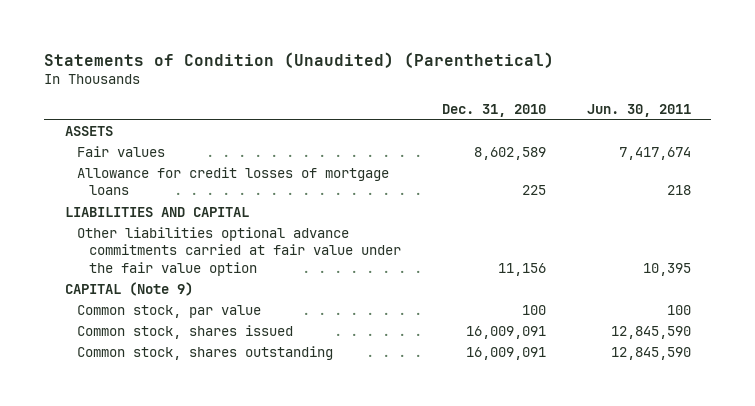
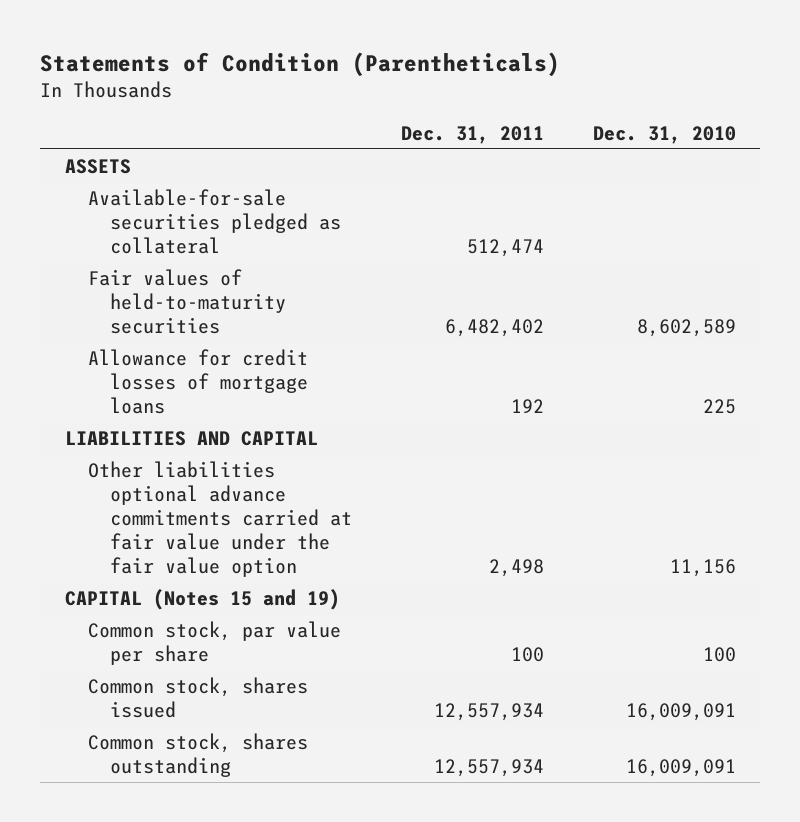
[44,51,555,68] Statements of Condition (Unaudited) (Parenthetical) -> [40,51,561,77] Statements of Condition (Parentheticals)
[586,103,691,117] Jun. 30, 2011 -> none
none -> [400,125,544,144] Dec. 31, 2011
none -> [87,188,342,255] Available-for-sale securities pledged as collateral
[76,145,165,157] Fair values -> [87,268,287,335] Fair values of held-to-maturity securities
[64,281,193,296] CAPITAL (Note 9) -> [64,588,340,610] CAPITAL (Notes 15 and 19)
[76,304,261,318] Common stock, par value -> [87,620,341,665] Common stock, par value per share

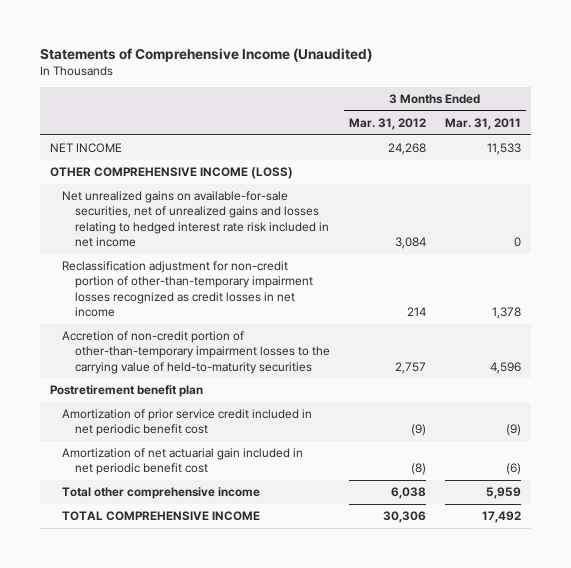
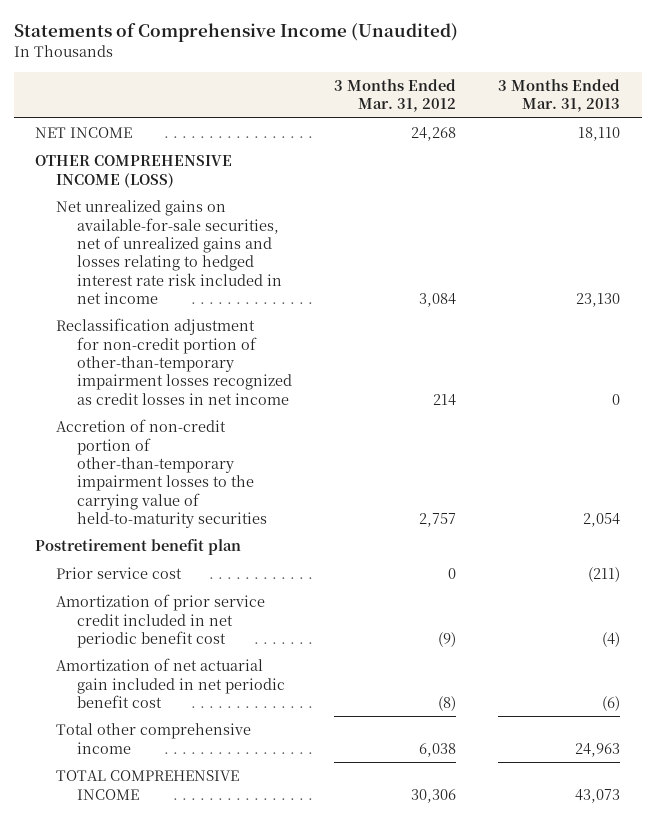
[445,118,522,131] Mar. 31, 2011 -> none
none -> [498,78,621,113] 3 Months Ended Mar. 31, 2013
none -> [56,567,183,580] Prior service cost

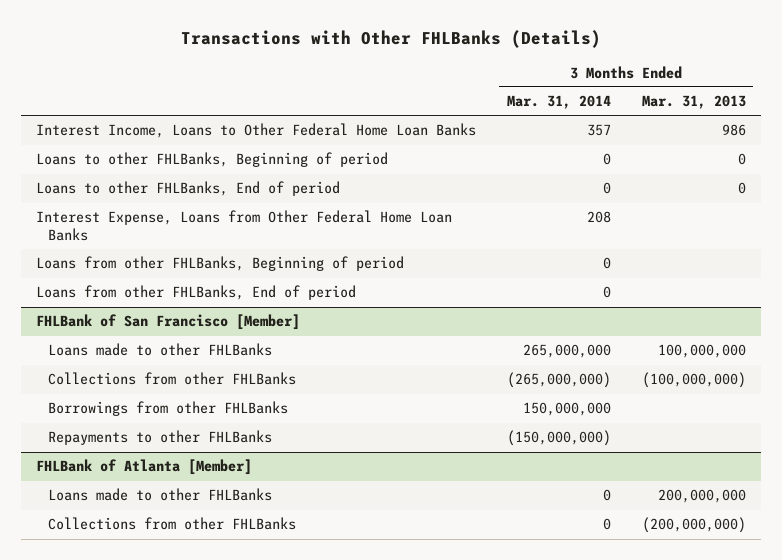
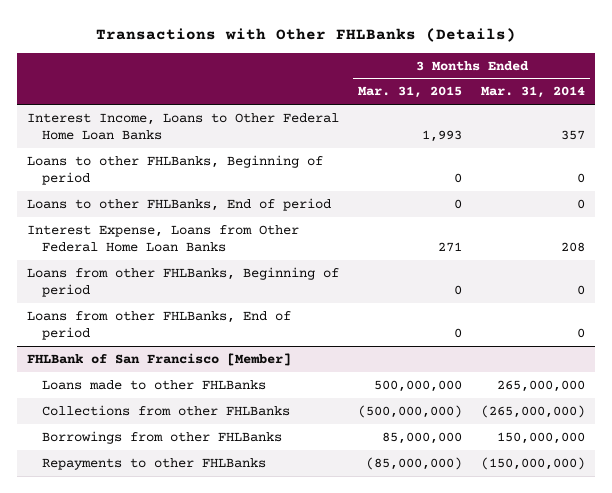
[641,95,746,110] Mar. 31, 2013 -> none
none -> [358,86,463,99] Mar. 31, 2015
[36,459,253,476] FHLBank of Atlanta [Member] -> none
[48,488,273,502] Loans made to other FHLBanks -> none
[48,517,297,531] Collections from other FHLBanks -> none

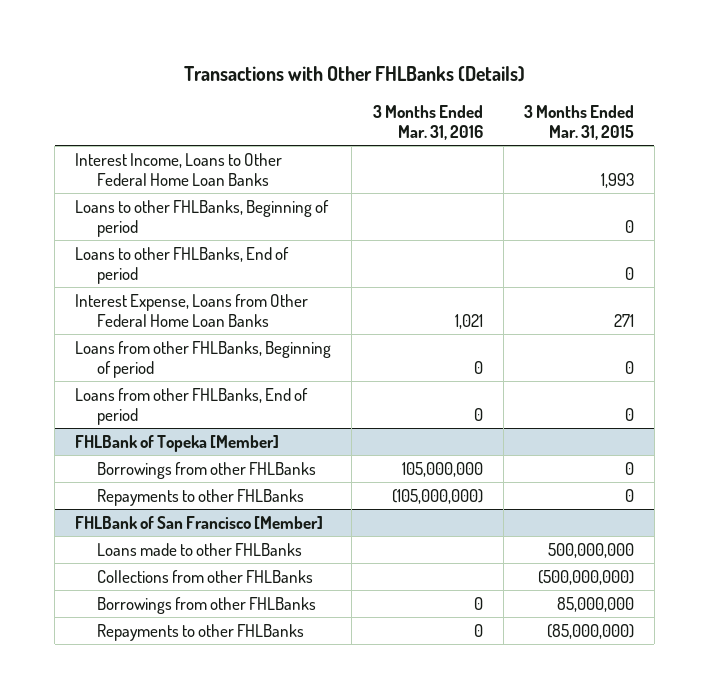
[481,86,586,99] Mar. 31, 2014 -> none
none -> [372,104,483,141] 3 Months Ended Mar. 31, 2016
none -> [75,434,280,452] FHLBank of Topeka [Member]
none -> [97,461,317,479] Borrowings from other FHLBanks
none -> [97,488,305,506] Repayments to other FHLBanks

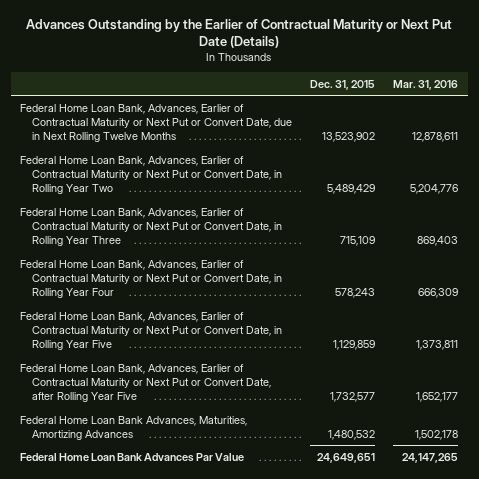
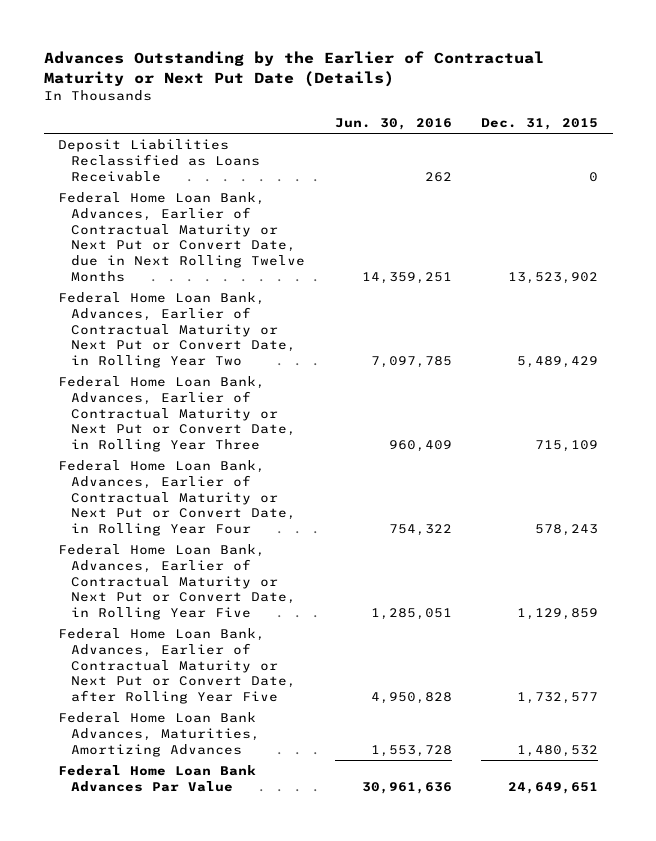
[393,79,459,90] Mar. 31, 2016 -> none
none -> [334,118,452,131] Jun. 30, 2016
none -> [58,139,260,182] Deposit Liabilities Reclassified as Loans Receivable

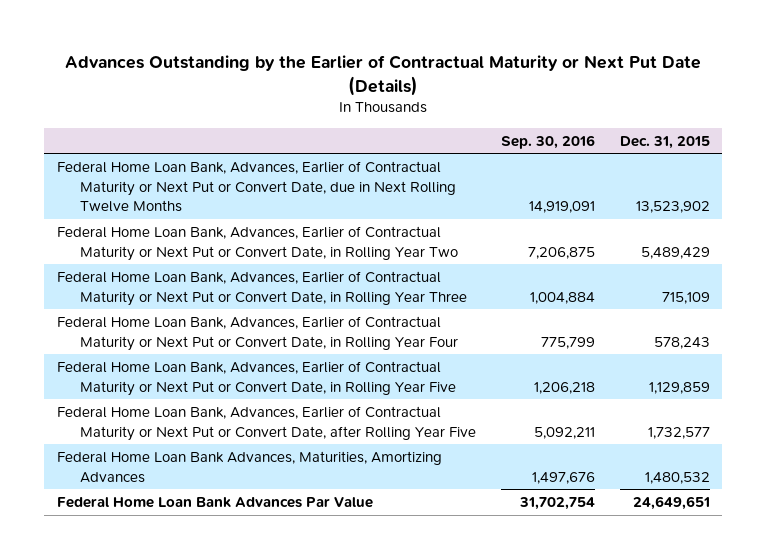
[334,118,452,131] Jun. 30, 2016 -> none
none -> [501,134,596,149] Sep. 30, 2016
[58,139,260,182] Deposit Liabilities Reclassified as Loans Receivable -> none

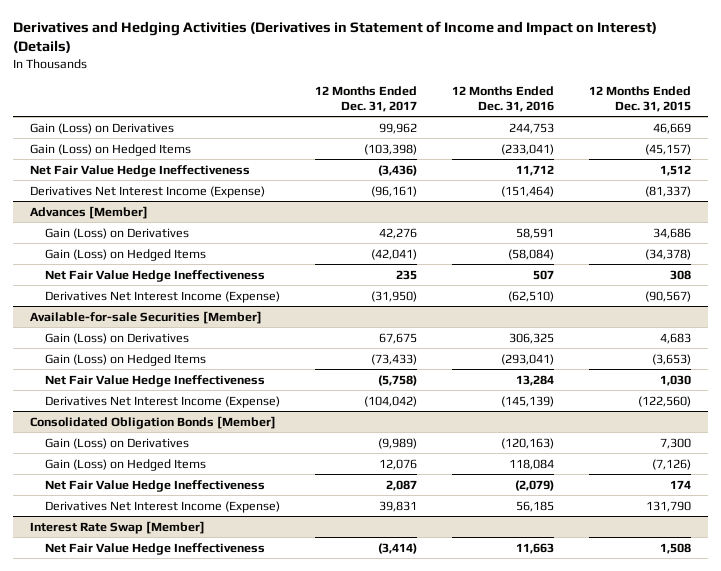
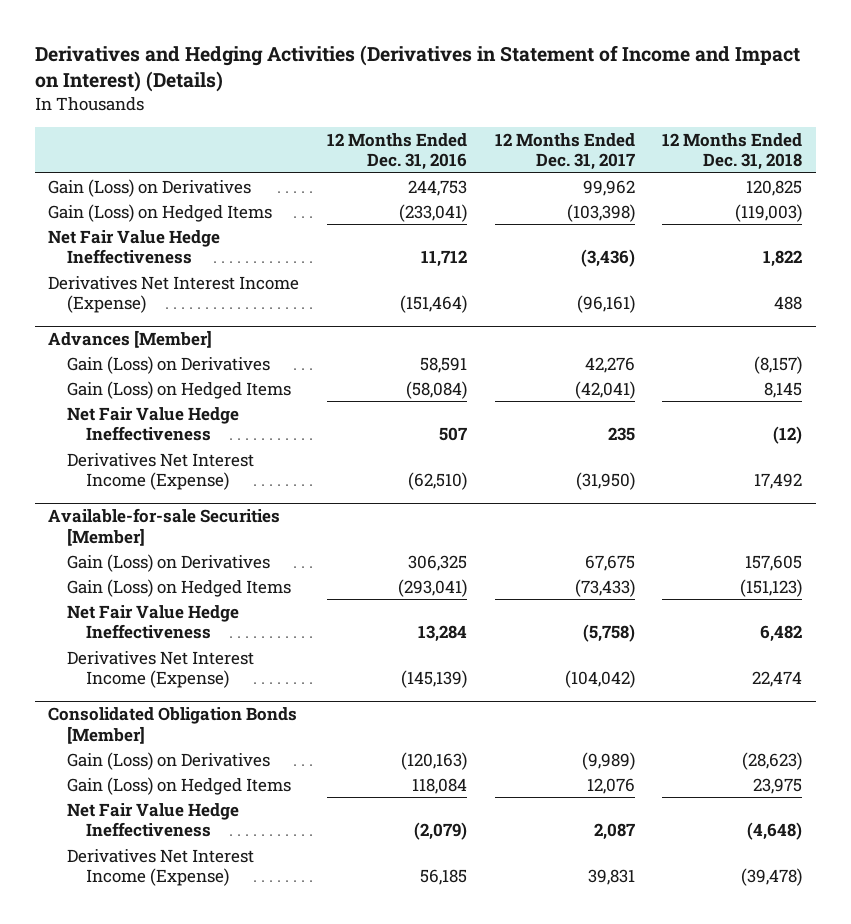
[588,85,691,112] 12 Months Ended Dec. 31, 2015 -> none
none -> [662,132,803,171] 12 Months Ended Dec. 31, 2018
[30,520,206,534] Interest Rate Swap [Member] -> none
[45,542,266,555] Net Fair Value Hedge Ineffectiveness -> none

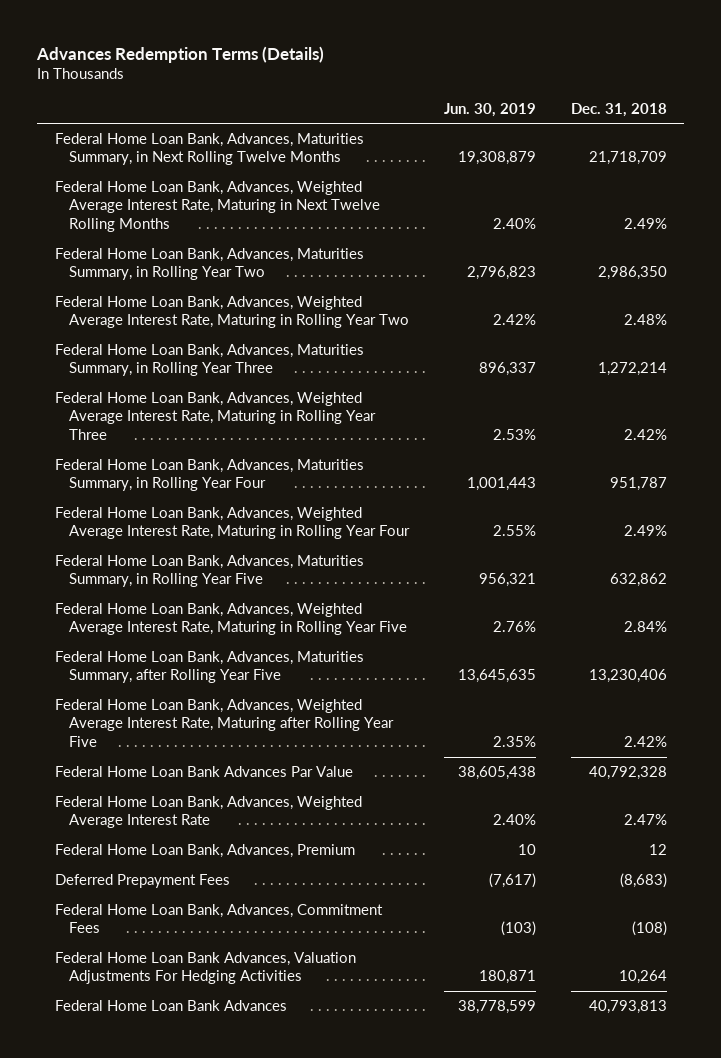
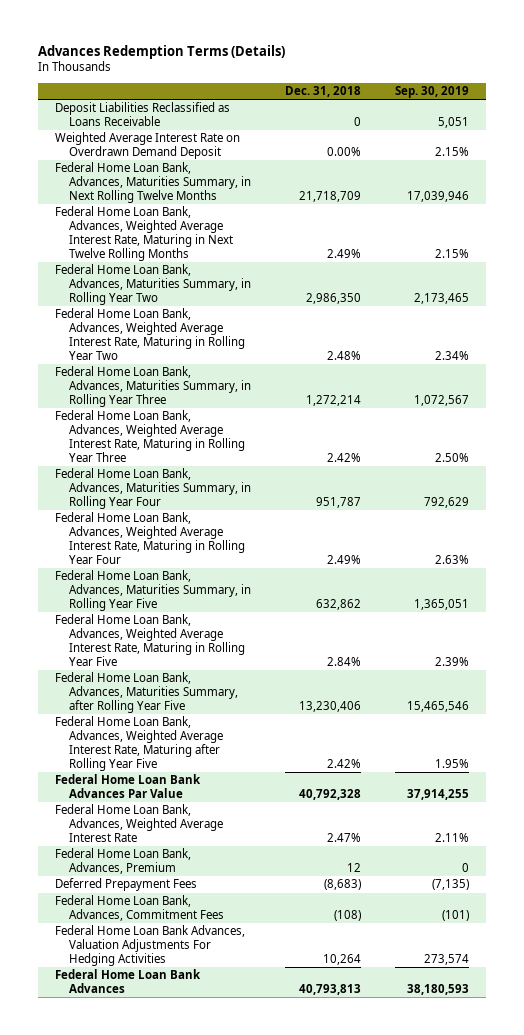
[443,102,536,117] Jun. 30, 2019 -> none
none -> [395,86,470,99] Sep. 30, 2019
none -> [55,102,231,127] Deposit Liabilities Reclassified as Loans Receivable
none -> [55,132,241,160] Weighted Average Interest Rate on Overdrawn Demand Deposit

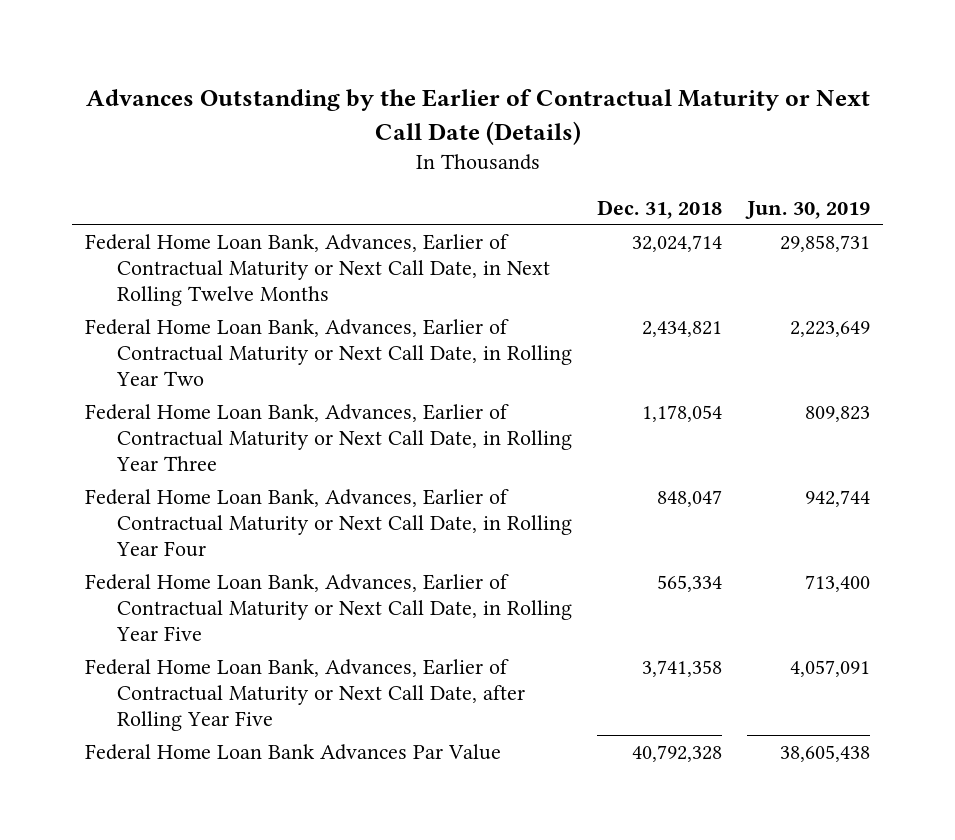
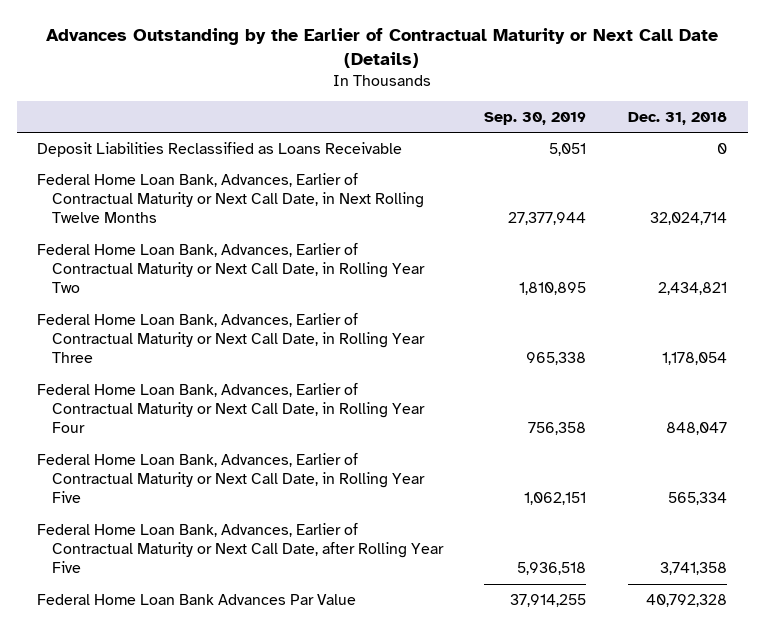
[745,200,871,219] Jun. 30, 2019 -> none
none -> [484,111,587,125] Sep. 30, 2019
none -> [37,141,403,157] Deposit Liabilities Reclassified as Loans Receivable

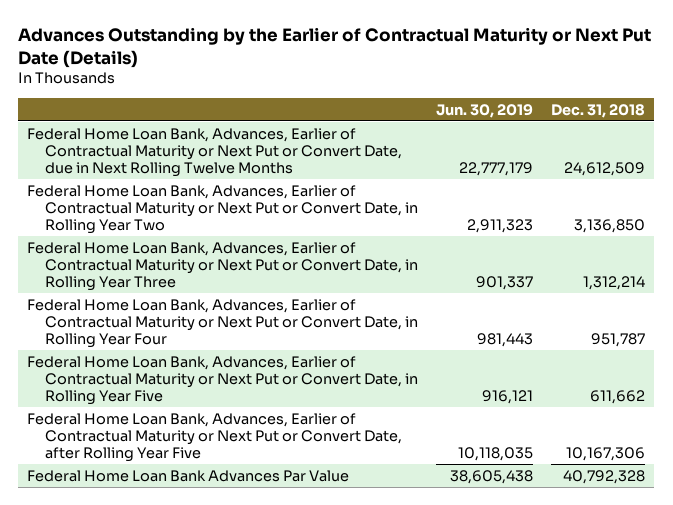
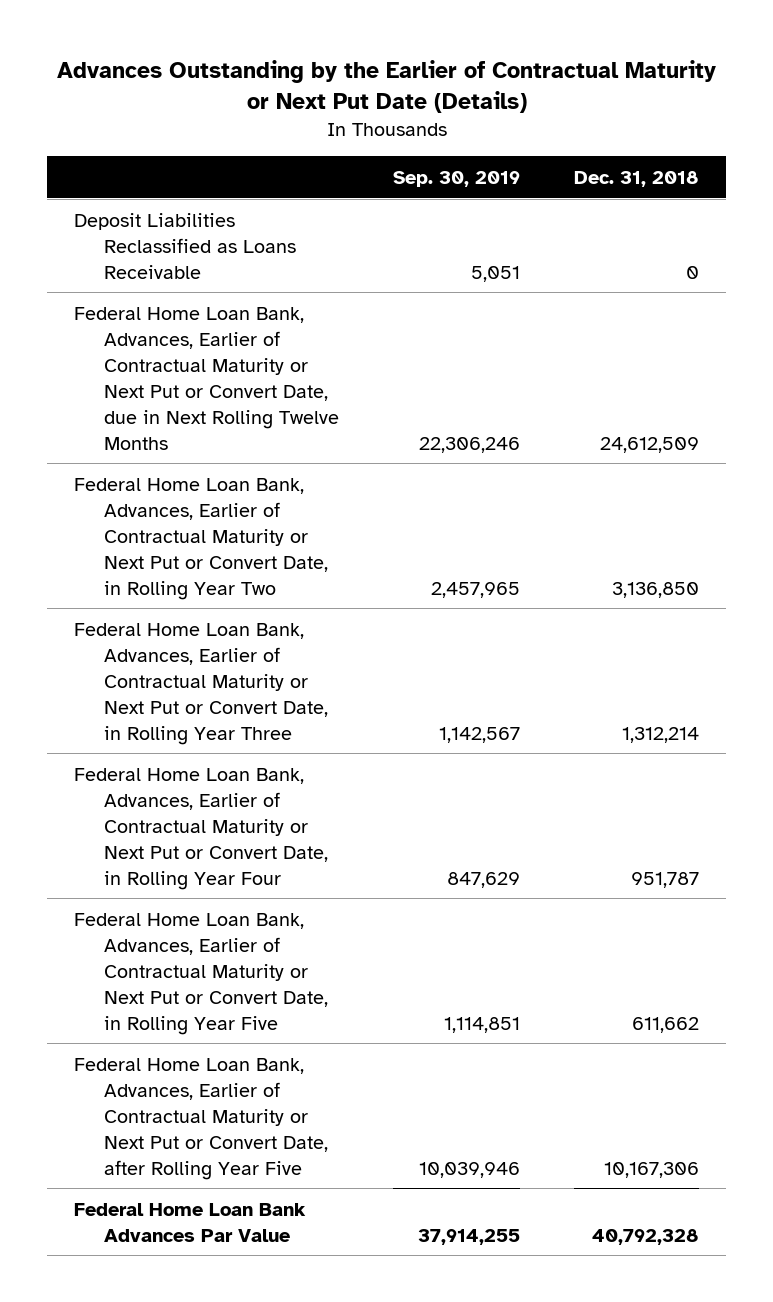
[436,103,534,118] Jun. 30, 2019 -> none
none -> [393,170,521,187] Sep. 30, 2019
none -> [73,212,296,279] Deposit Liabilities Reclassified as Loans Receivable

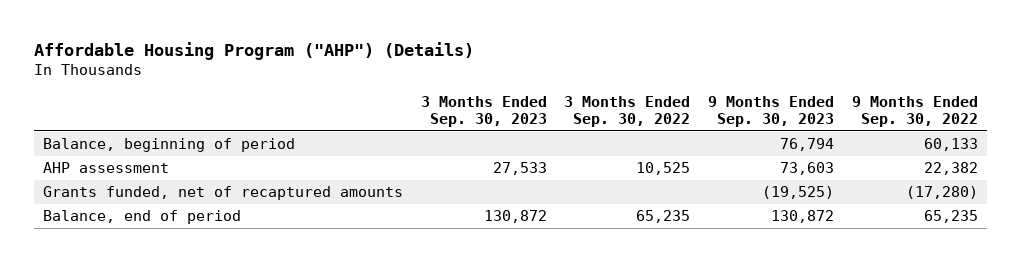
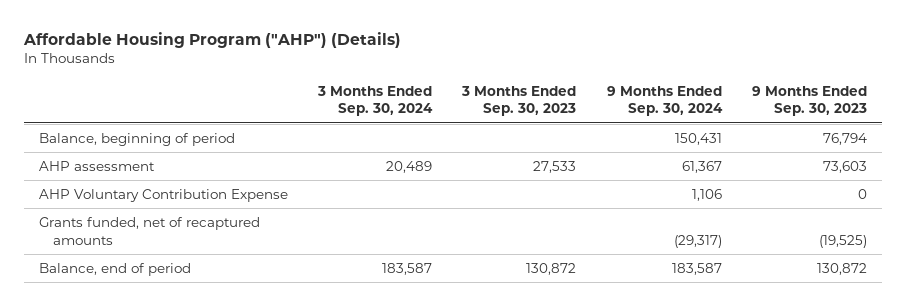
[564,95,691,127] 3 Months Ended Sep. 30, 2022 -> none
[852,95,979,127] 9 Months Ended Sep. 30, 2022 -> none
none -> [317,85,434,117] 3 Months Ended Sep. 30, 2024
none -> [606,85,723,117] 9 Months Ended Sep. 30, 2024
none -> [38,188,288,202] AHP Voluntary Contribution Expense

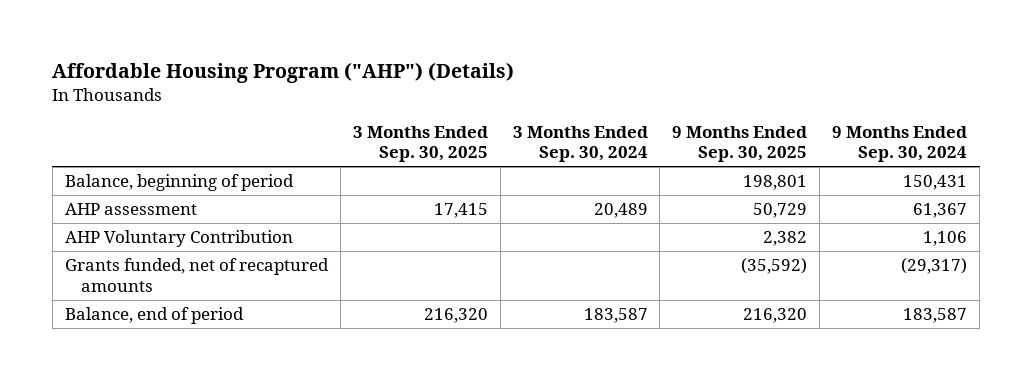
[461,85,577,117] 3 Months Ended Sep. 30, 2023 -> none
[751,85,867,117] 9 Months Ended Sep. 30, 2023 -> none
none -> [352,125,488,163] 3 Months Ended Sep. 30, 2025
none -> [672,125,808,163] 9 Months Ended Sep. 30, 2025
[38,188,288,202] AHP Voluntary Contribution Expense -> [64,230,293,248] AHP Voluntary Contribution

